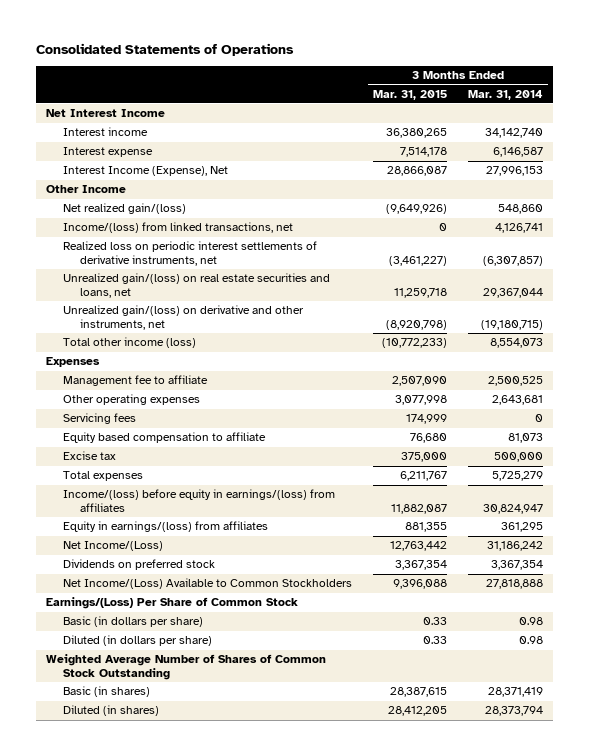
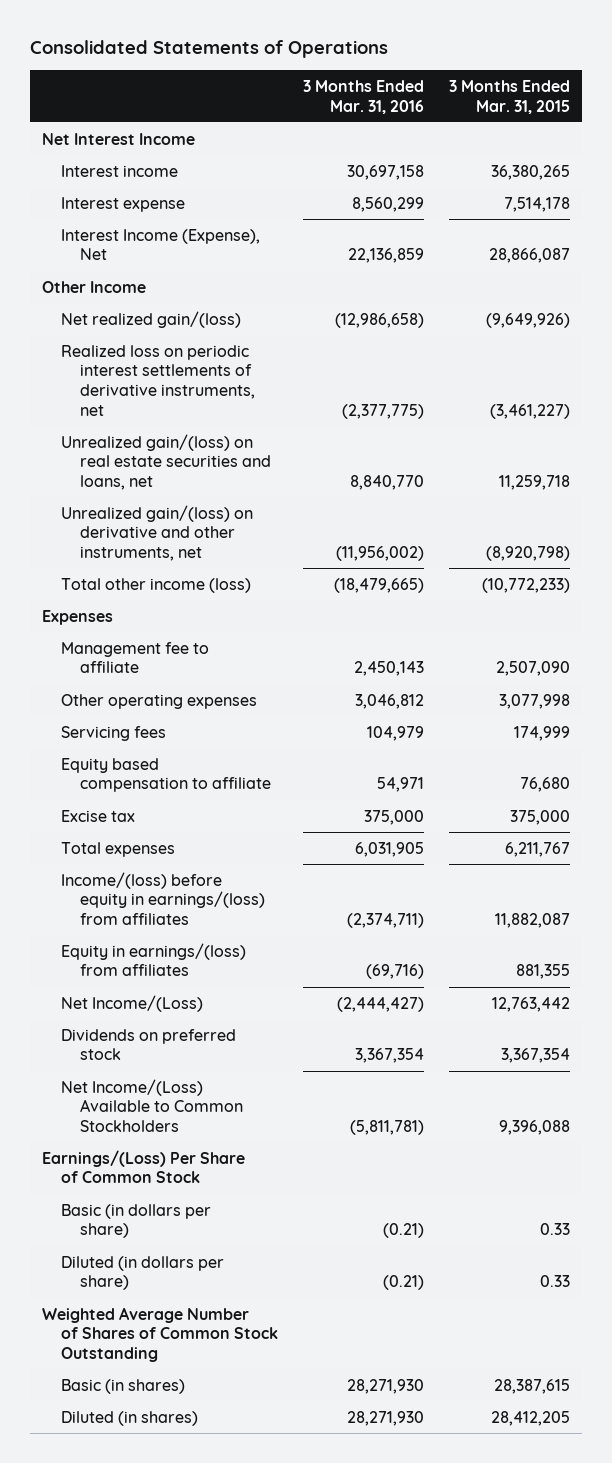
[467,89,543,100] Mar. 31, 2014 -> none
none -> [302,79,424,114] 3 Months Ended Mar. 31, 2016
[62,222,293,234] Income/(loss) from linked transactions, net -> none

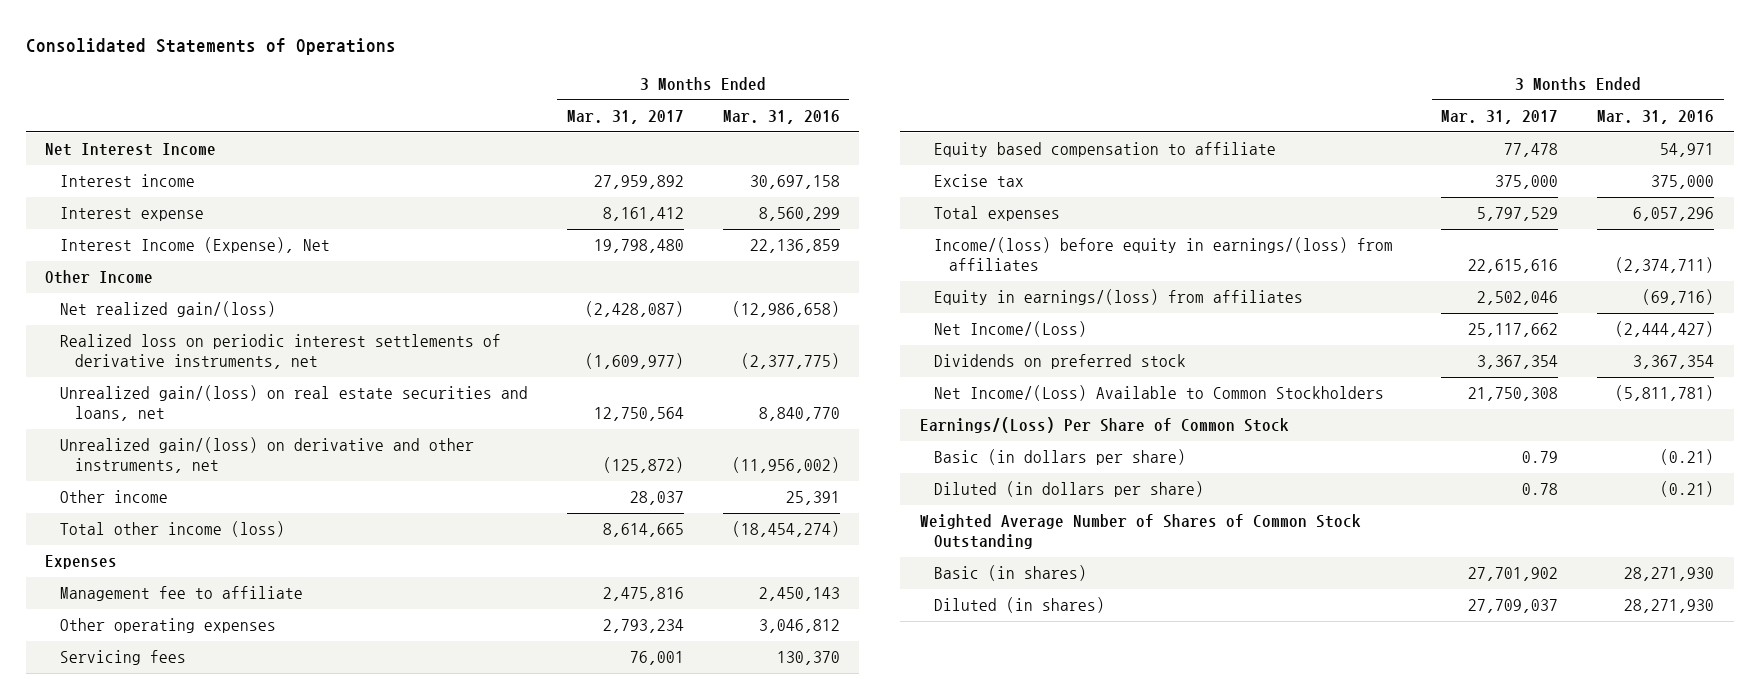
[448,79,570,114] 3 Months Ended Mar. 31, 2015 -> none
none -> [566,109,684,124] Mar. 31, 2017
none -> [59,490,168,504] Other income
[333,577,424,593] (18,479,665) -> [731,521,840,538] (18,454,274)
[366,725,424,741] 104,979 -> [776,651,840,666] 130,370
[354,841,424,857] 6,031,905 -> [1633,207,1715,222] 6,057,296

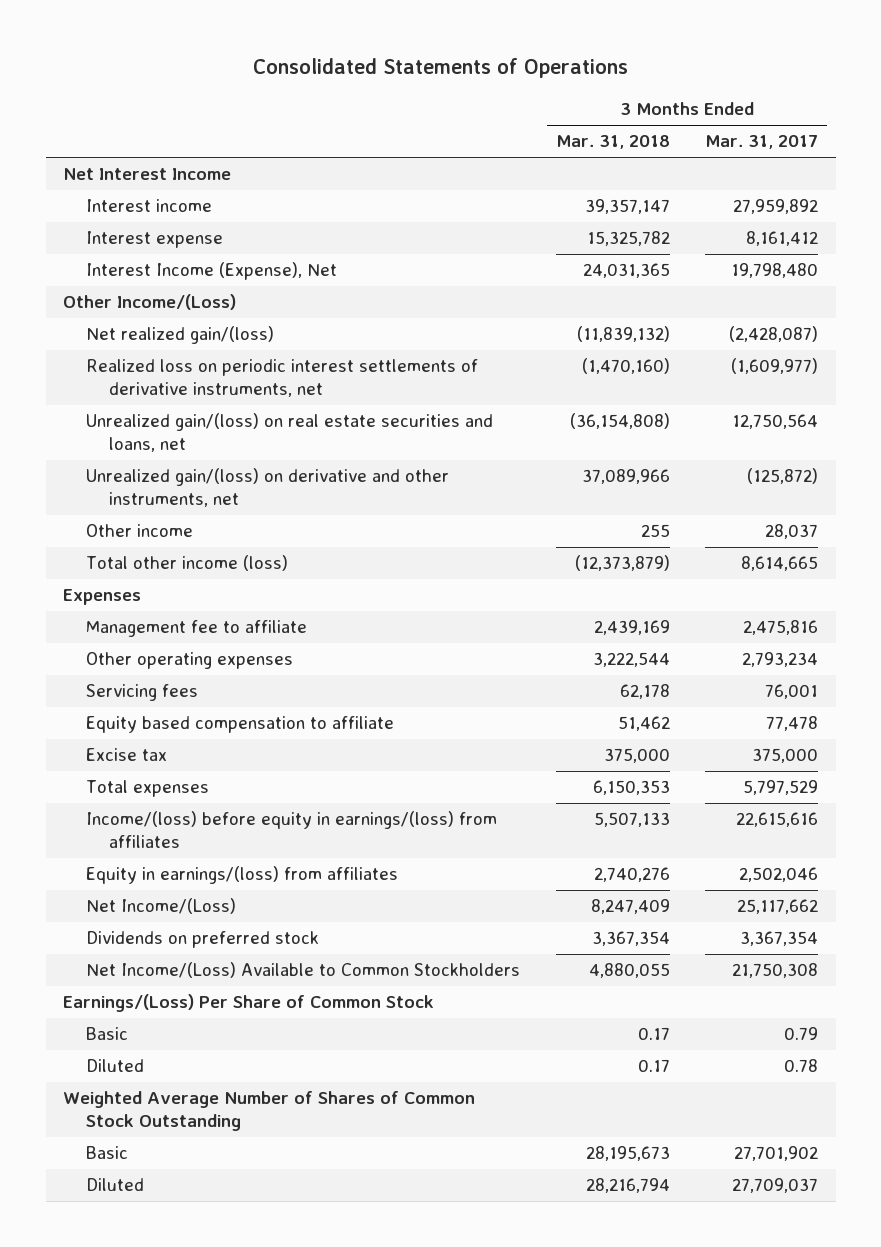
[722,109,840,124] Mar. 31, 2016 -> none
none -> [555,135,670,150] Mar. 31, 2018
[45,270,154,285] Other Income -> [63,294,237,311] Other Income/(Loss)
[934,449,1187,466] Basic (in dollars per share) -> [86,1027,129,1041] Basic
[934,481,1205,498] Diluted (in dollars per share) -> [86,1059,145,1073] Diluted
[934,565,1088,582] Basic (in shares) -> [86,1146,129,1160] Basic
[934,597,1106,614] Diluted (in shares) -> [86,1178,145,1192] Diluted

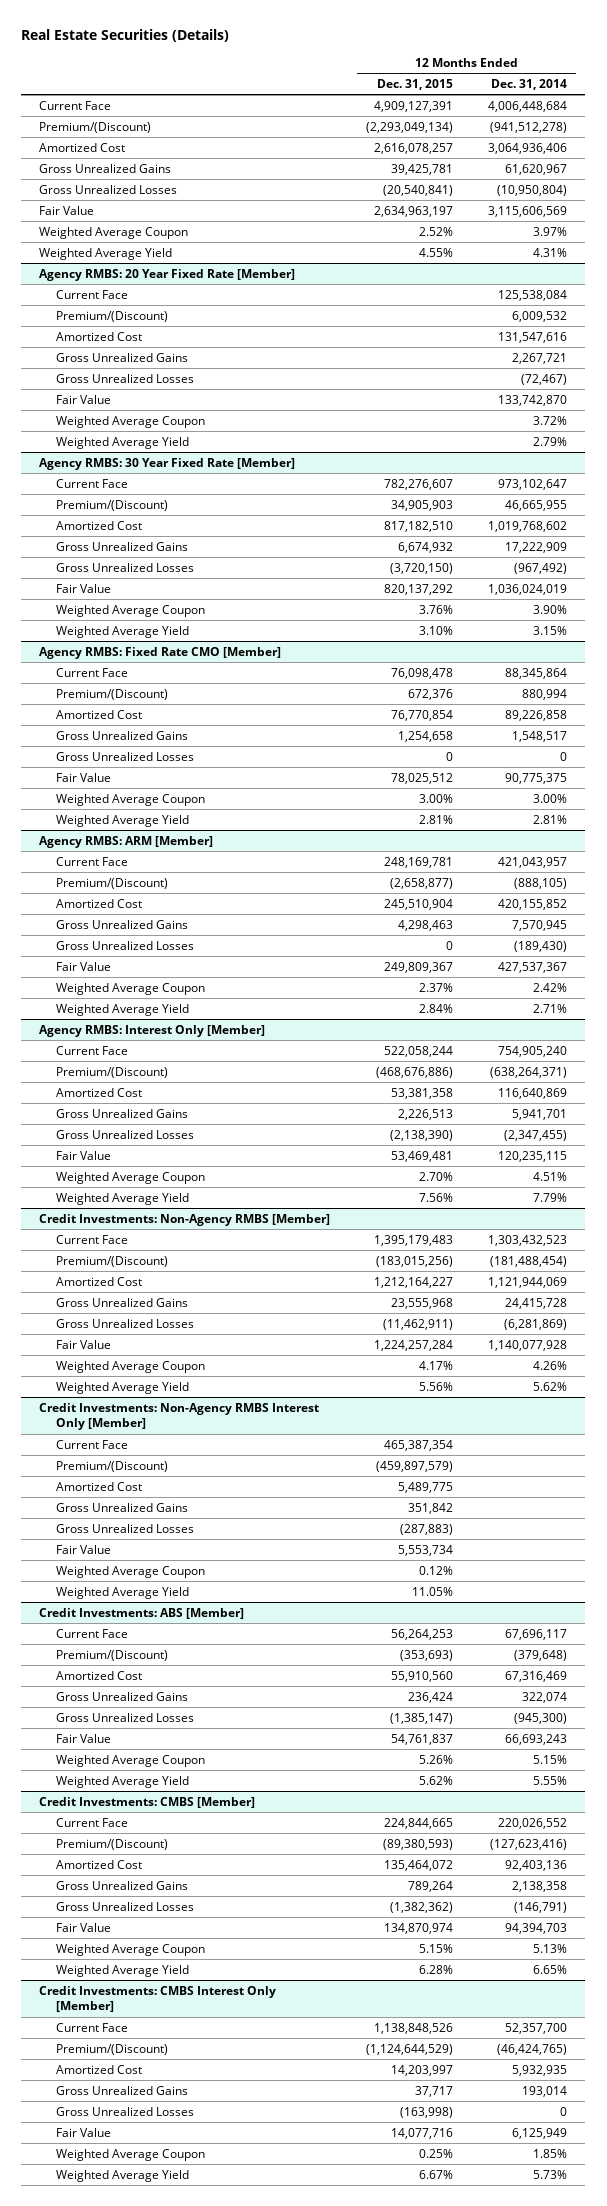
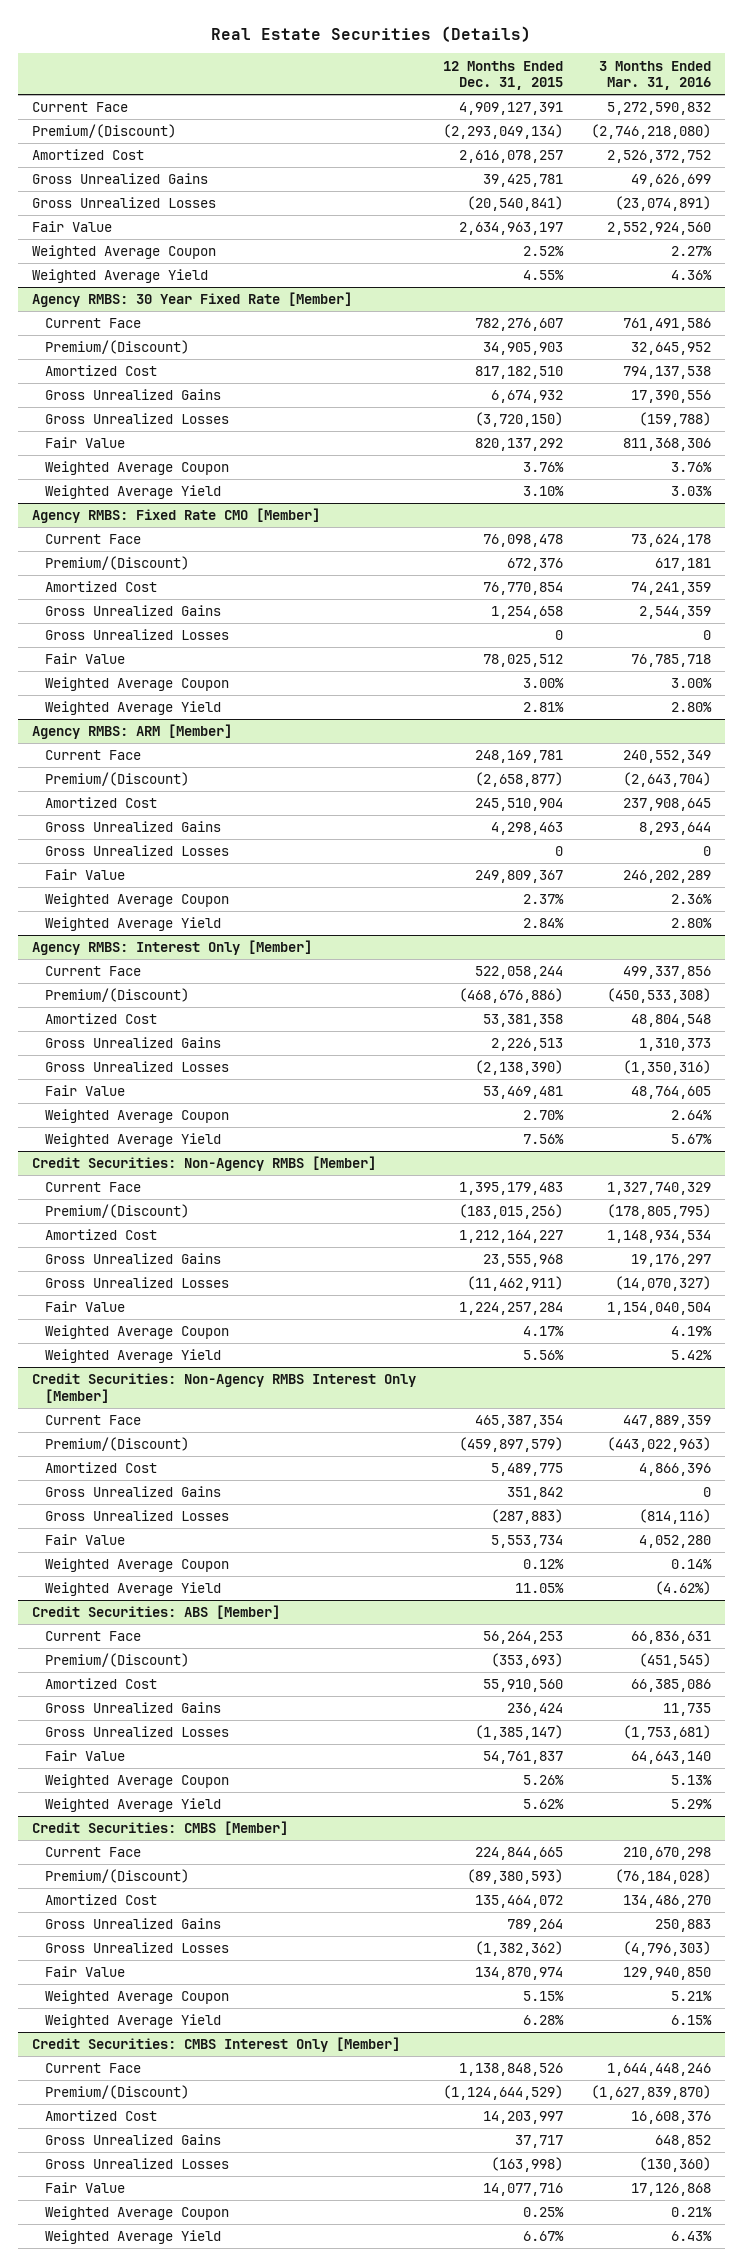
[491,78,568,90] Dec. 31, 2014 -> none
none -> [599,60,712,91] 3 Months Ended Mar. 31, 2016
[39,268,296,281] Agency RMBS: 20 Year Fixed Rate [Member] -> none
[55,289,128,299] Current Face -> none
[55,310,168,322] Premium/(Discount) -> none
[55,331,142,341] Amortized Cost -> none
[55,352,188,362] Gross Unrealized Gains -> none
[55,373,194,383] Gross Unrealized Losses -> none
[55,394,111,404] Fair Value -> none
[55,415,205,428] Weighted Average Coupon -> none
[55,436,189,449] Weighted Average Yield -> none
[39,1213,331,1226] Credit Investments: Non-Agency RMBS [Member] -> [31,1156,376,1172] Credit Securities: Non-Agency RMBS [Member]
[39,1402,320,1431] Credit Investments: Non-Agency RMBS Interest Only [Member] -> [31,1373,416,1403] Credit Securities: Non-Agency RMBS Interest Only [Member]
[39,1607,245,1619] Credit Investments: ABS [Member] -> [31,1605,280,1620] Credit Securities: ABS [Member]
[39,1796,256,1808] Credit Investments: CMBS [Member] -> [31,1821,288,1836] Credit Securities: CMBS [Member]
[39,1985,277,2013] Credit Investments: CMBS Interest Only [Member] -> [31,2037,400,2053] Credit Securities: CMBS Interest Only [Member]

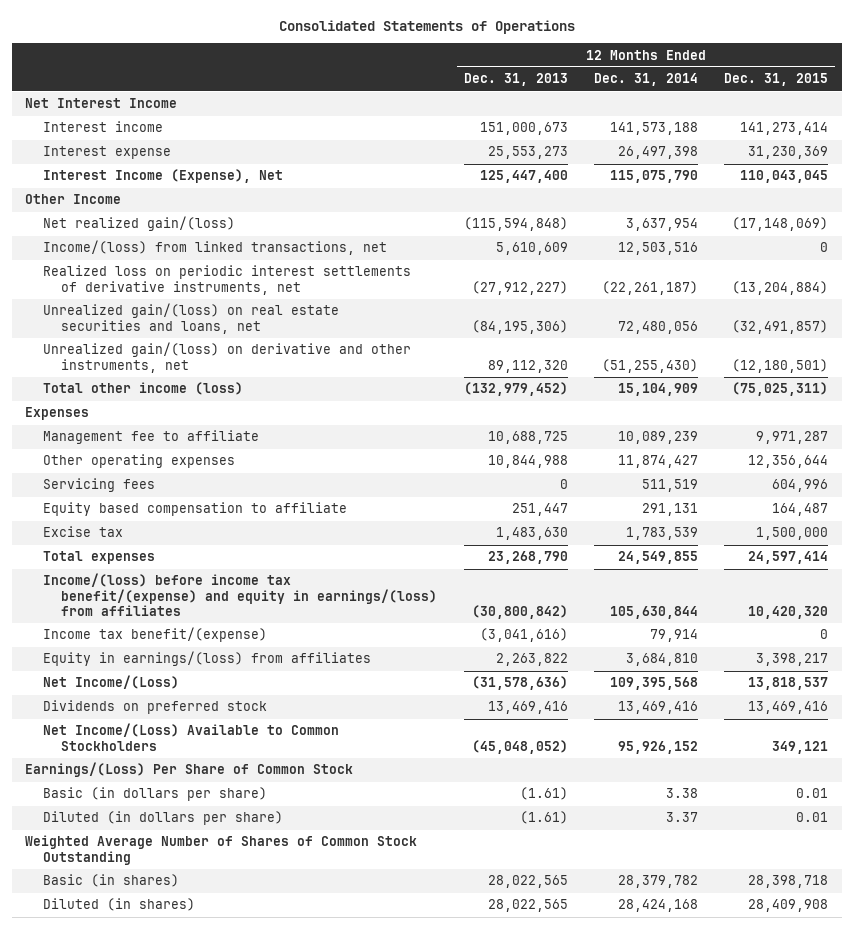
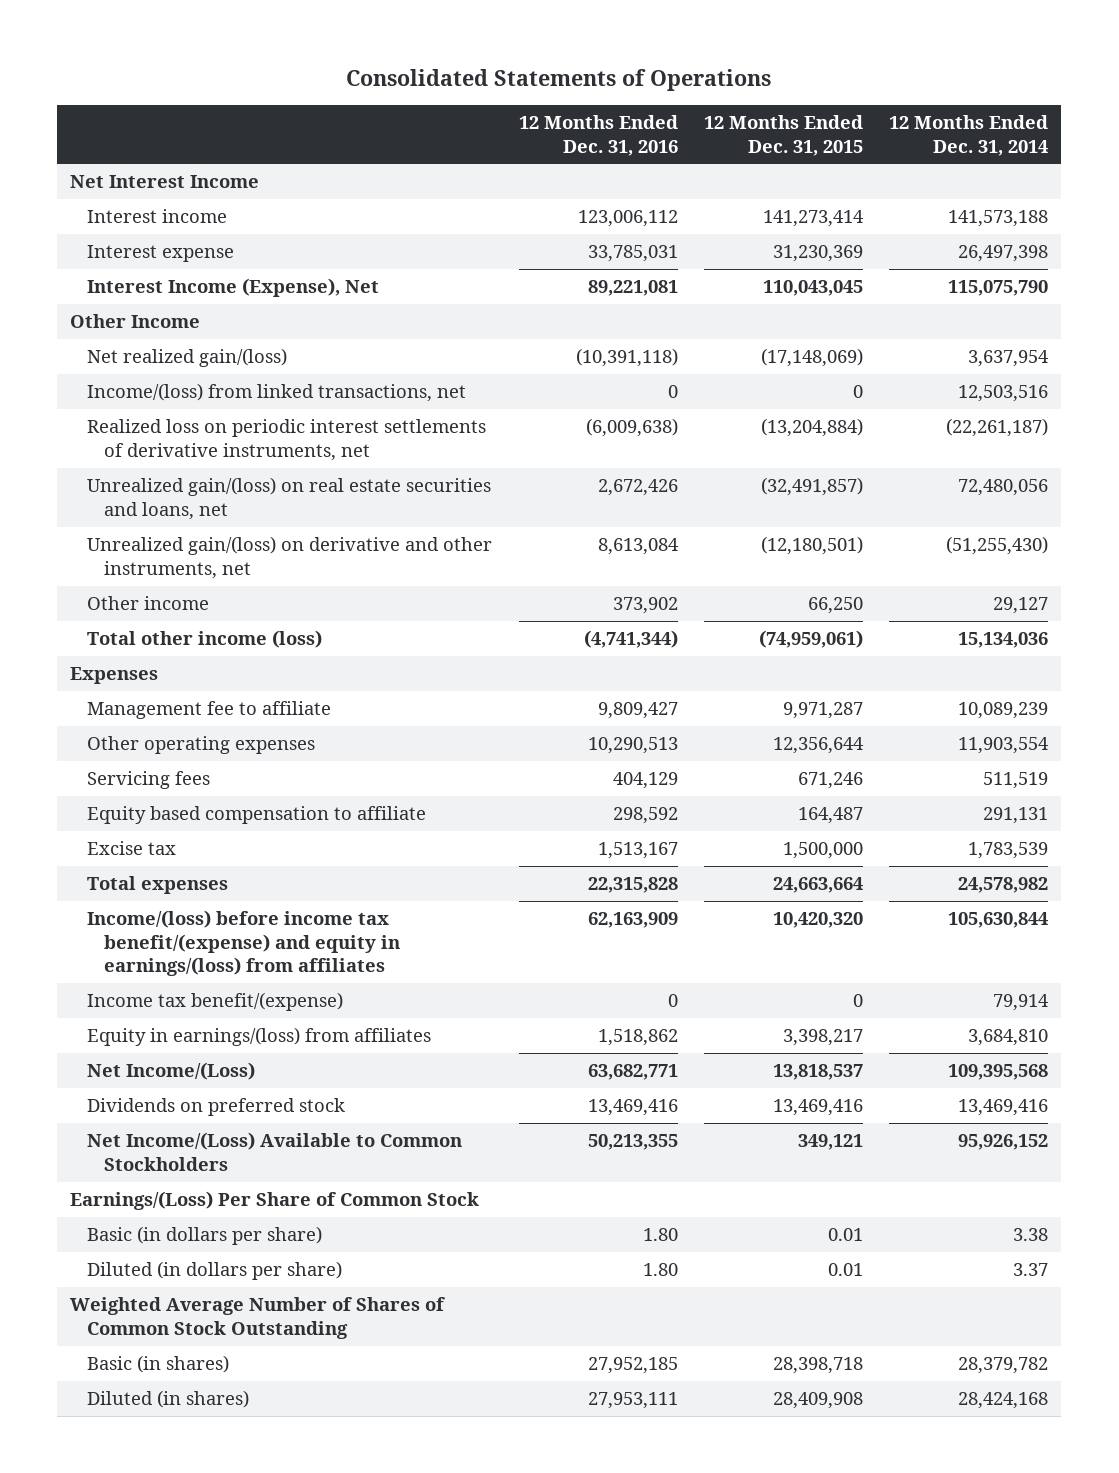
[463,73,568,87] Dec. 31, 2013 -> none
none -> [518,115,678,156] 12 Months Ended Dec. 31, 2016
none -> [87,596,210,611] Other income
[617,383,698,397] 15,104,909 -> [958,632,1049,649] 15,134,036
[732,382,829,397] (75,025,311) -> [758,630,863,649] (74,959,061)
[617,455,698,469] 11,874,427 -> [958,737,1050,755] 11,903,554
[772,479,829,493] 604,996 -> [797,772,863,790] 671,246
[617,551,698,565] 24,549,855 -> [958,877,1049,894] 24,578,982
[748,551,829,565] 24,597,414 -> [772,877,863,894] 24,663,664

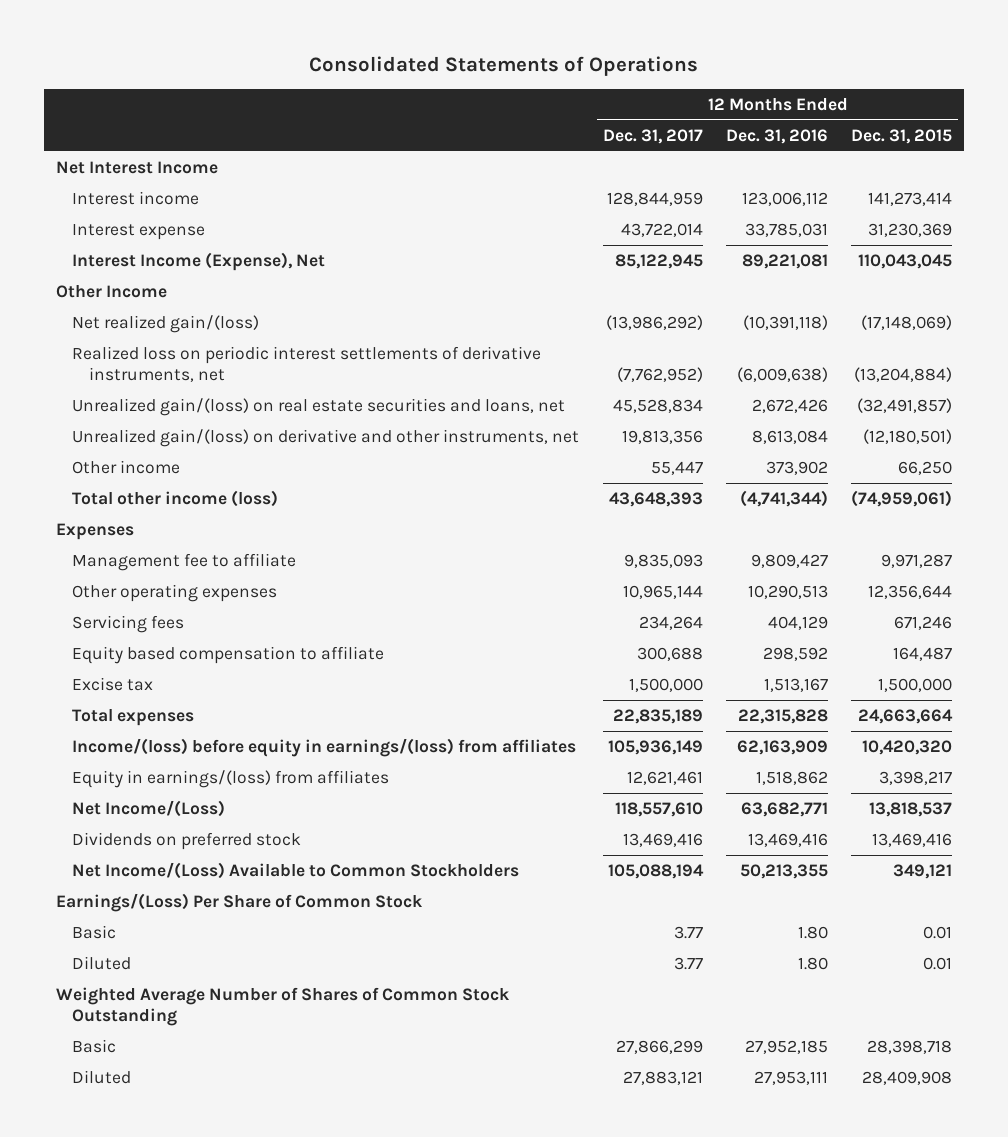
[889,115,1049,156] 12 Months Ended Dec. 31, 2014 -> none
none -> [602,128,703,144] Dec. 31, 2017
[87,383,467,403] Income/(loss) from linked transactions, net -> none
[87,992,344,1012] Income tax benefit/(expense) -> none
[87,910,401,977] Income/(loss) before income tax benefit/(expense) and equity in earnings/(loss) from affiliates -> [72,738,577,758] Income/(loss) before equity in earnings/(loss) from affiliates
[87,1226,323,1246] Basic (in dollars per share) -> [72,925,117,940] Basic
[87,1261,343,1281] Diluted (in dollars per share) -> [72,956,132,971] Diluted
[87,1355,230,1374] Basic (in shares) -> [72,1039,117,1054] Basic
[87,1390,250,1409] Diluted (in shares) -> [72,1070,132,1085] Diluted

